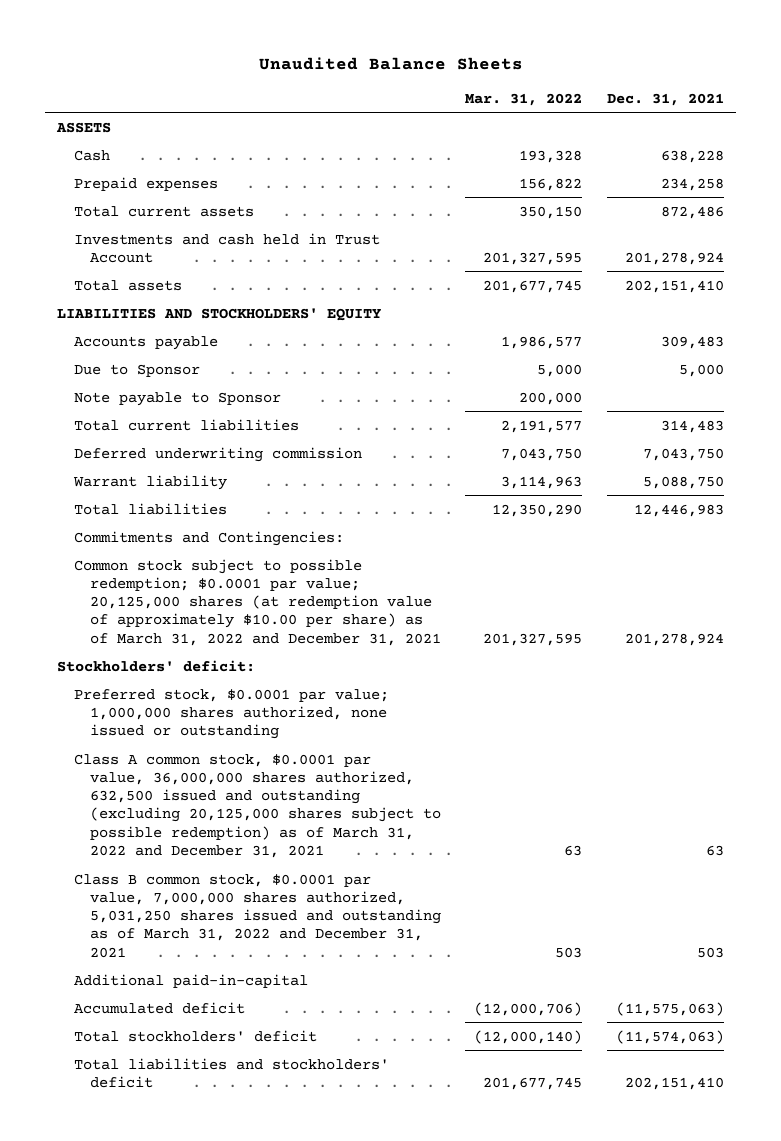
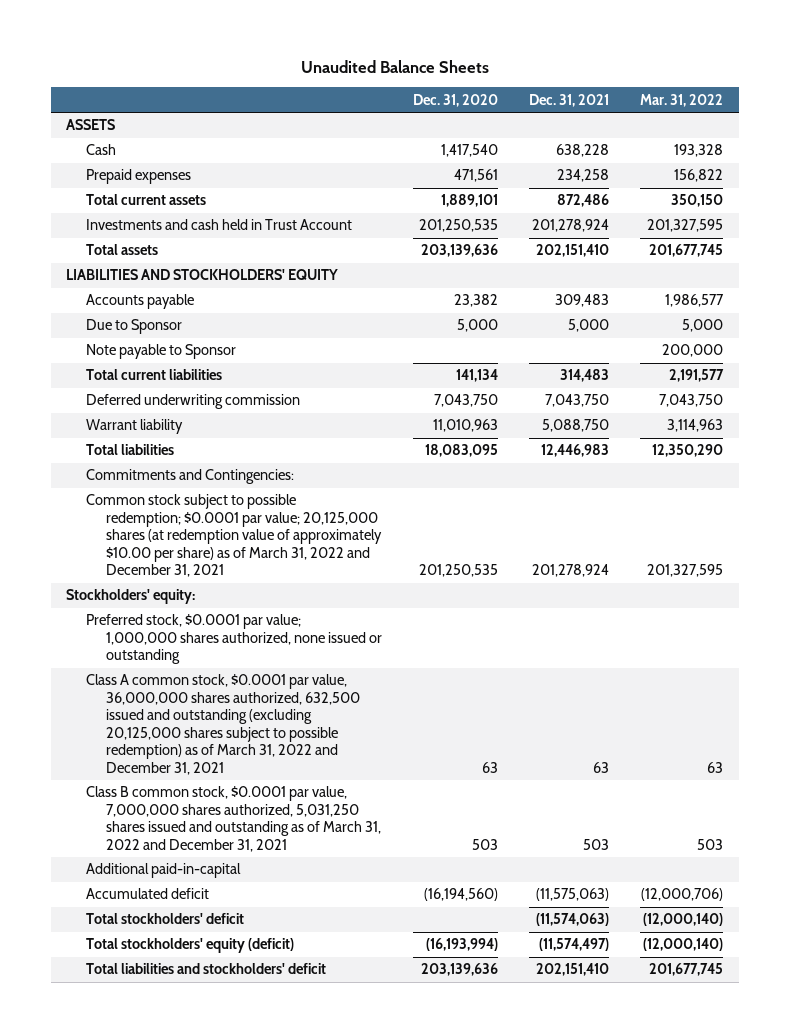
none -> [412,93,498,107] Dec. 31, 2020
[57,659,256,672] Stockholders' deficit: -> [66,589,196,605] Stockholders' equity:
none -> [85,938,294,954] Total stockholders' equity (deficit)

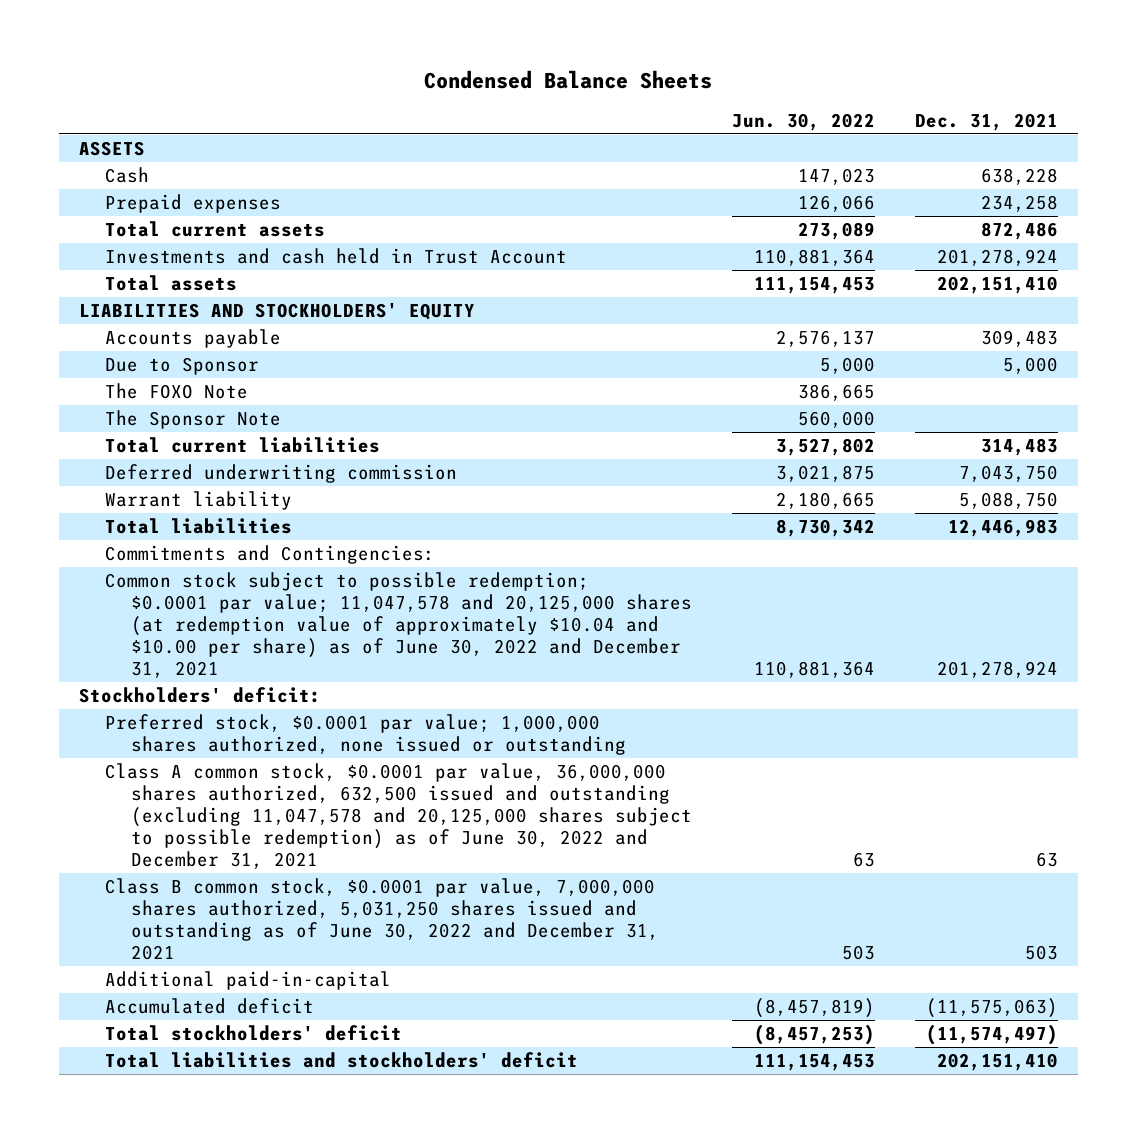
[300,59,489,73] Unaudited Balance Sheets -> [424,70,713,90] Condensed Balance Sheets
[412,93,498,107] Dec. 31, 2020 -> none
[639,93,723,107] Mar. 31, 2022 -> none
none -> [731,112,875,131] Jun. 30, 2022
[85,344,236,360] Note payable to Sponsor -> none
none -> [104,383,248,400] The FOXO Note
none -> [104,410,281,430] The Sponsor Note
[85,494,382,578] Common stock subject to possible redemption; $0.0001 par value; 20,125,000 shares (at redemption value of approximately $10.00 per share) as of March 31, 2022 and December 31, 2021 -> [104,572,692,678] Common stock subject to possible redemption; $0.0001 par value; 11,047,578 and 20,125,000 shares (at redemption value of approximately $10.04 and $10.00 per share) as of June 30, 2022 and December 31, 2021
[66,589,196,605] Stockholders' equity: -> [79,687,322,704] Stockholders' deficit:
[85,674,360,775] Class A common stock, $0.0001 par value, 36,000,000 shares authorized, 632,500 issued and outstanding (excluding 20,125,000 shares subject to possible redemption) as of March 31, 2022 and December 31, 2021 -> [104,763,692,869] Class A common stock, $0.0001 par value, 36,000,000 shares authorized, 632,500 issued and outstanding (excluding 11,047,578 and 20,125,000 shares subject to possible redemption) as of June 30, 2022 and December 31, 2021
[85,786,381,852] Class B common stock, $0.0001 par value, 7,000,000 shares authorized, 5,031,250 shares issued and outstanding as of March 31, 2022 and December 31, 2021 -> [104,878,659,960] Class B common stock, $0.0001 par value, 7,000,000 shares authorized, 5,031,250 shares issued and outstanding as of June 30, 2022 and December 31, 2021
[85,938,294,954] Total stockholders' equity (deficit) -> none
[535,913,609,927] (11,574,063) -> [925,1024,1058,1046] (11,574,497)

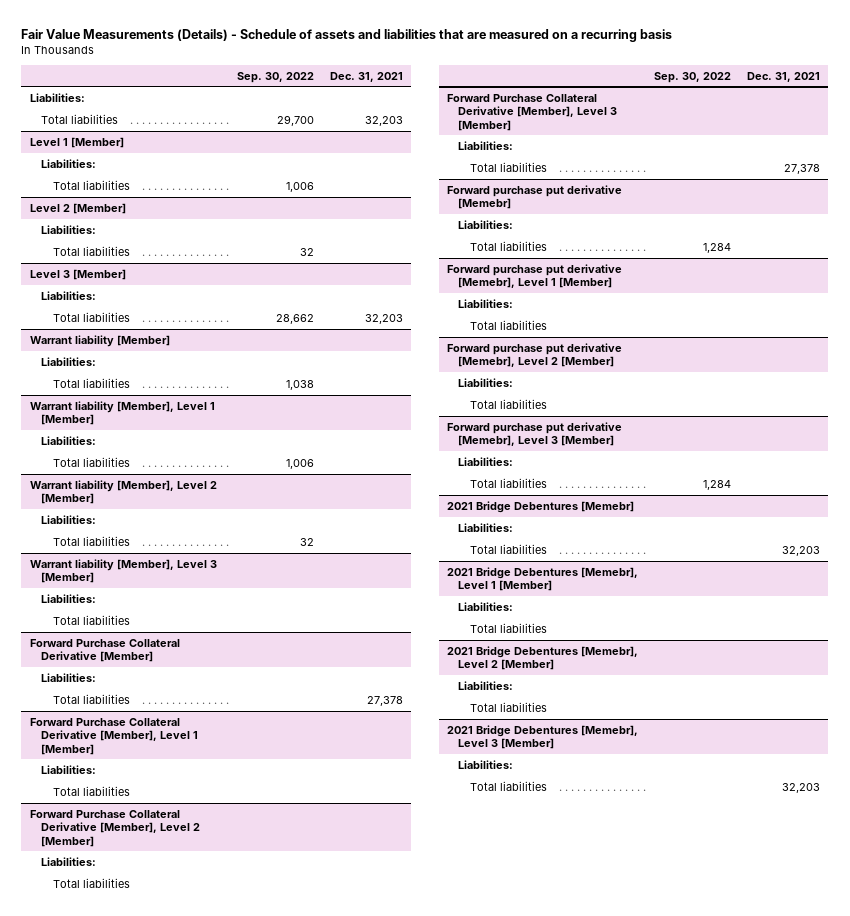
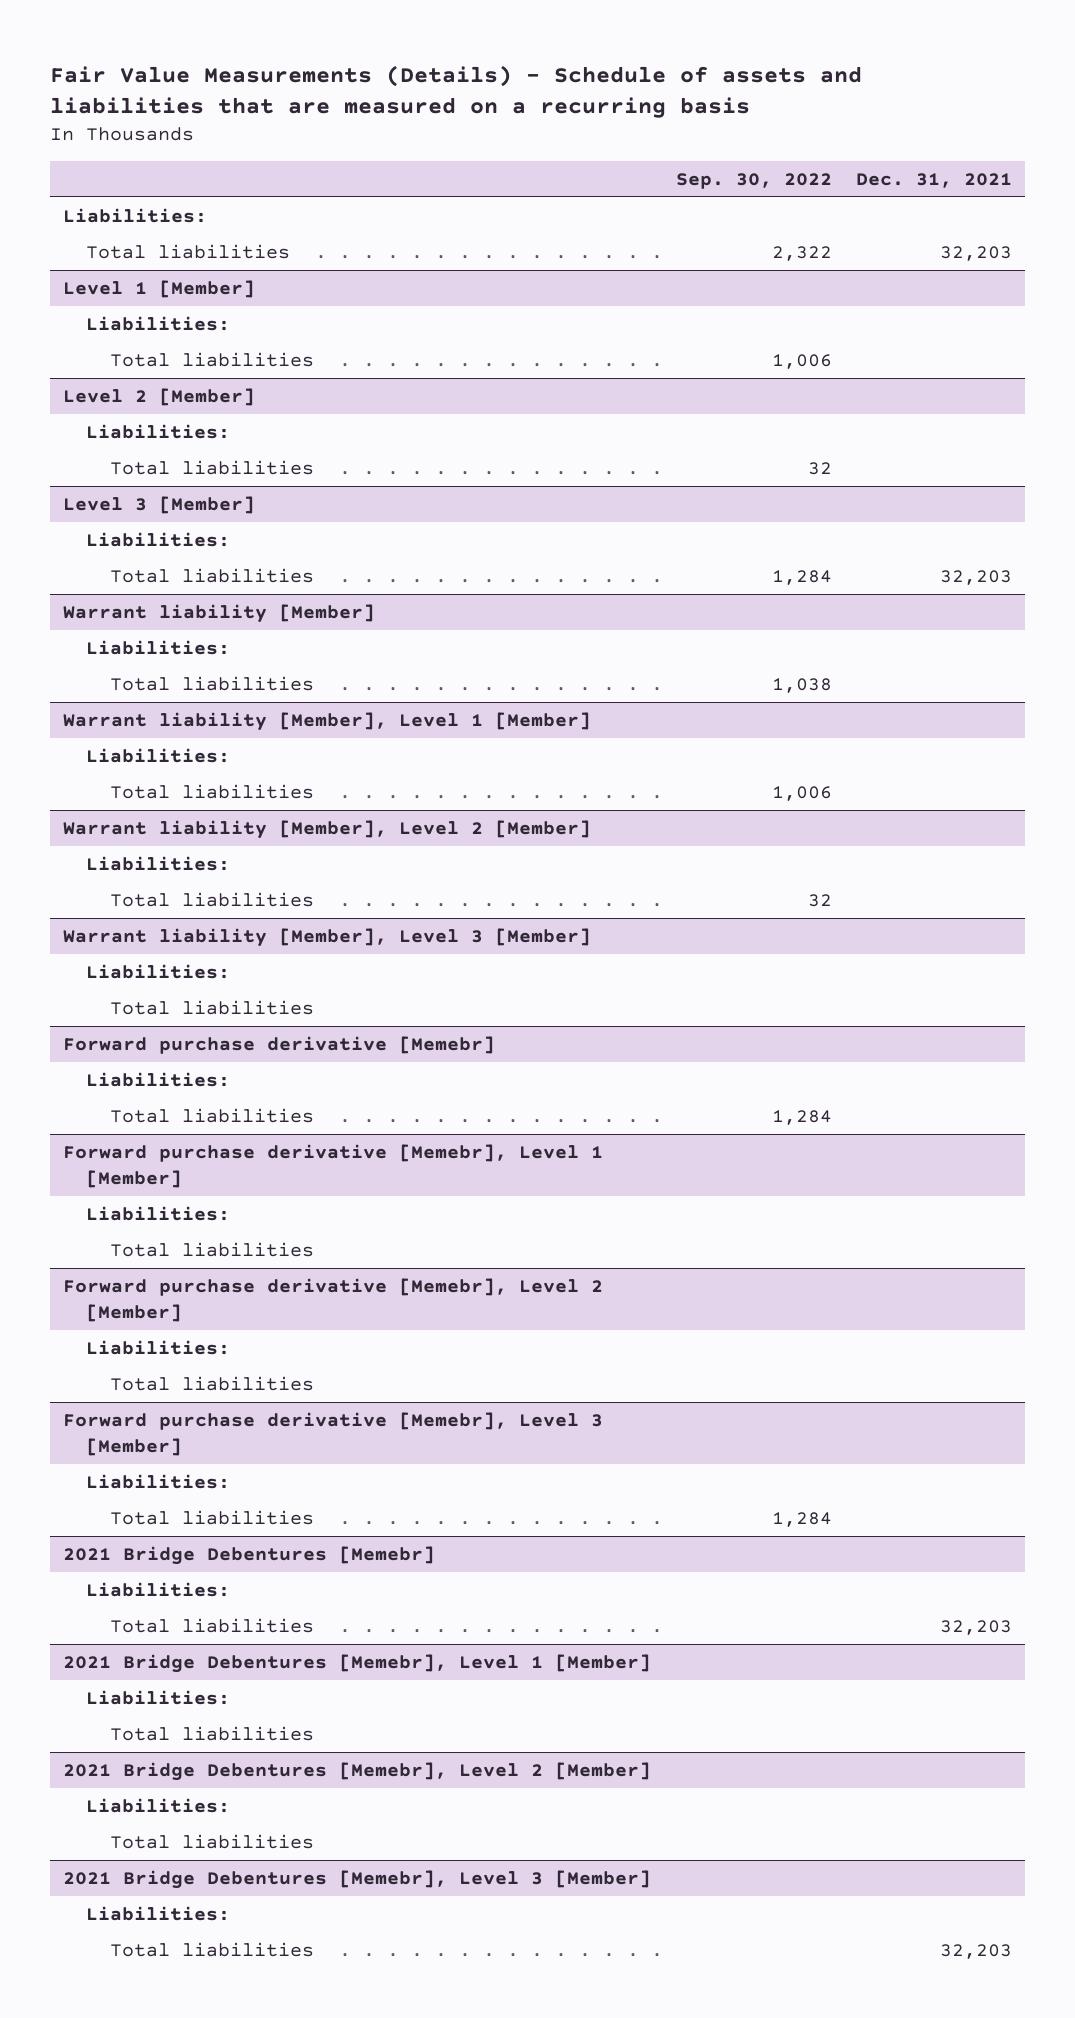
[276,114,314,126] 29,700 -> [771,246,832,262] 2,322
[275,313,314,324] 28,662 -> [771,570,832,586] 1,284
[29,638,180,663] Forward Purchase Collateral Derivative [Member] -> none
[41,672,97,682] Liabilities: -> none
[52,693,130,704] Total liabilities -> none
[29,717,199,755] Forward Purchase Collateral Derivative [Member], Level 1 [Member] -> none
[41,764,97,774] Liabilities: -> none
[52,785,130,796] Total liabilities -> none
[29,809,201,847] Forward Purchase Collateral Derivative [Member], Level 2 [Member] -> none
[41,856,97,866] Liabilities: -> none
[52,877,130,888] Total liabilities -> none
[446,93,618,131] Forward Purchase Collateral Derivative [Member], Level 3 [Member] -> none
[458,140,514,150] Liabilities: -> none
[469,161,547,172] Total liabilities -> none
[446,184,622,210] Forward purchase put derivative [Memebr] -> [62,1036,495,1055] Forward purchase derivative [Memebr]
[446,263,622,289] Forward purchase put derivative [Memebr], Level 1 [Member] -> [62,1144,603,1189] Forward purchase derivative [Memebr], Level 1 [Member]
[446,342,622,368] Forward purchase put derivative [Memebr], Level 2 [Member] -> [62,1278,603,1323] Forward purchase derivative [Memebr], Level 2 [Member]
[446,421,622,447] Forward purchase put derivative [Memebr], Level 3 [Member] -> [62,1412,603,1457] Forward purchase derivative [Memebr], Level 3 [Member]

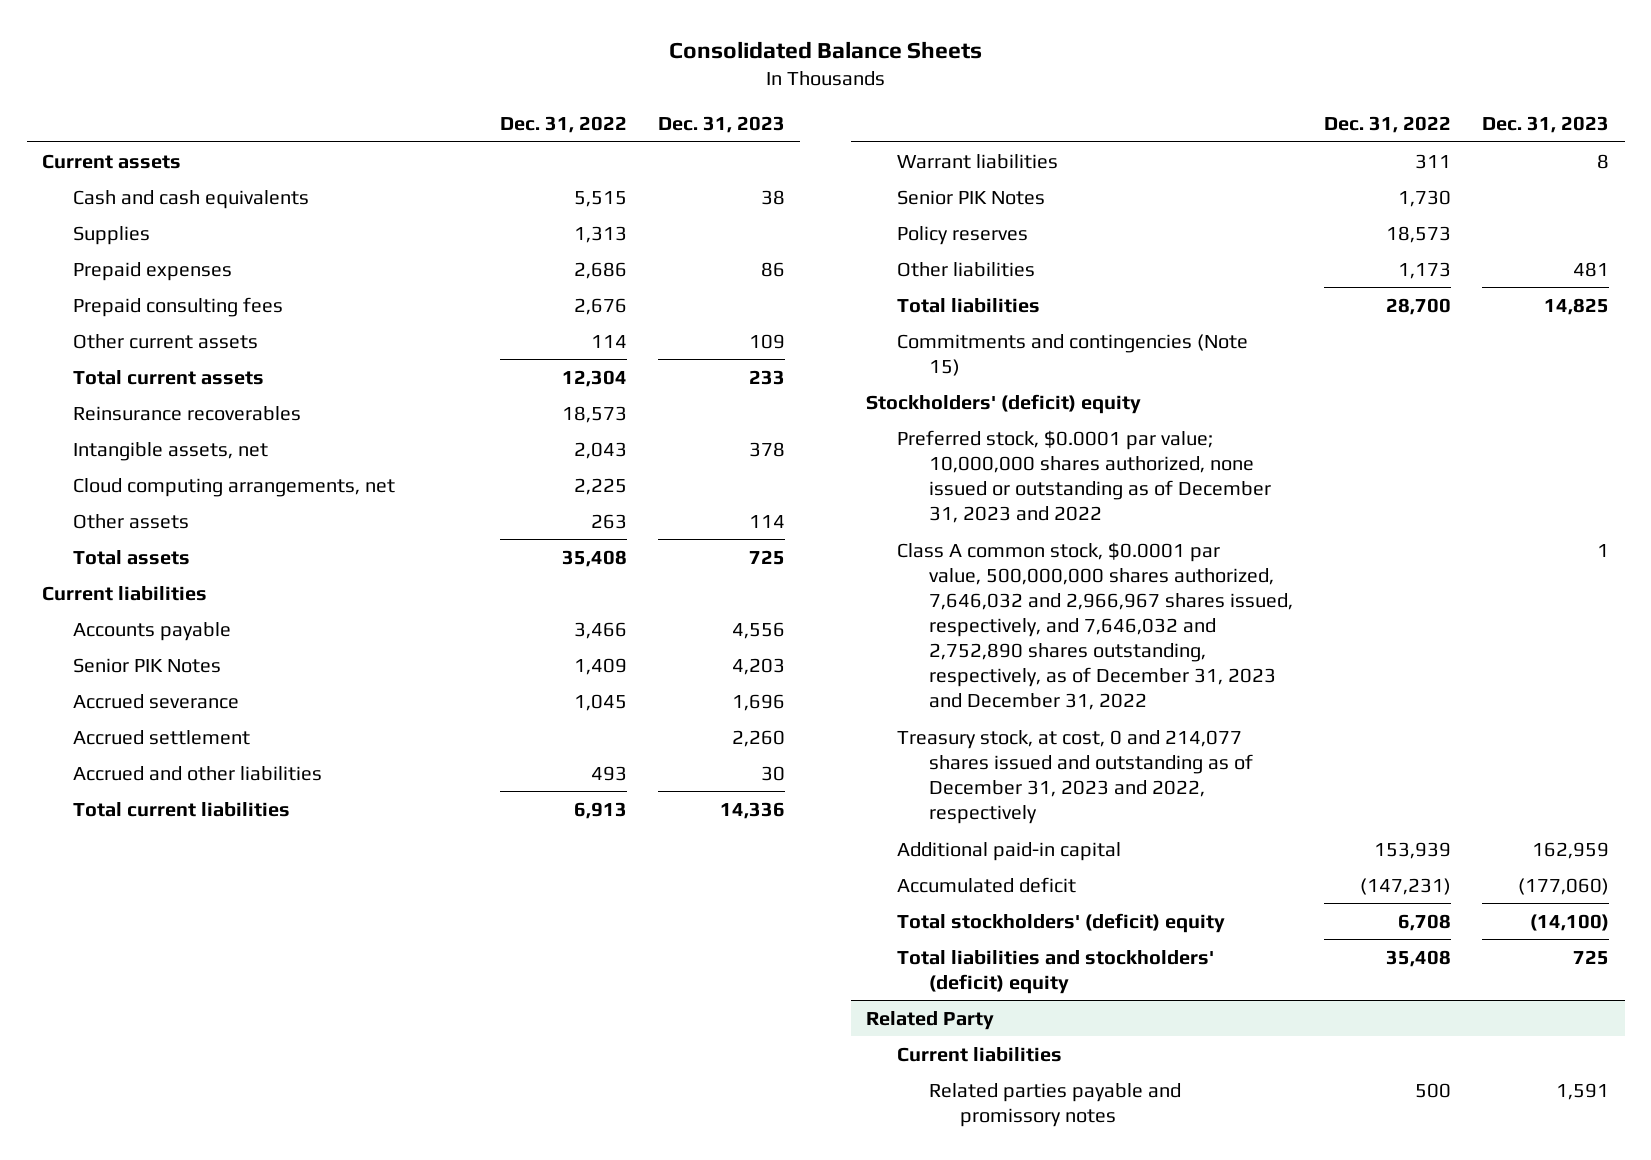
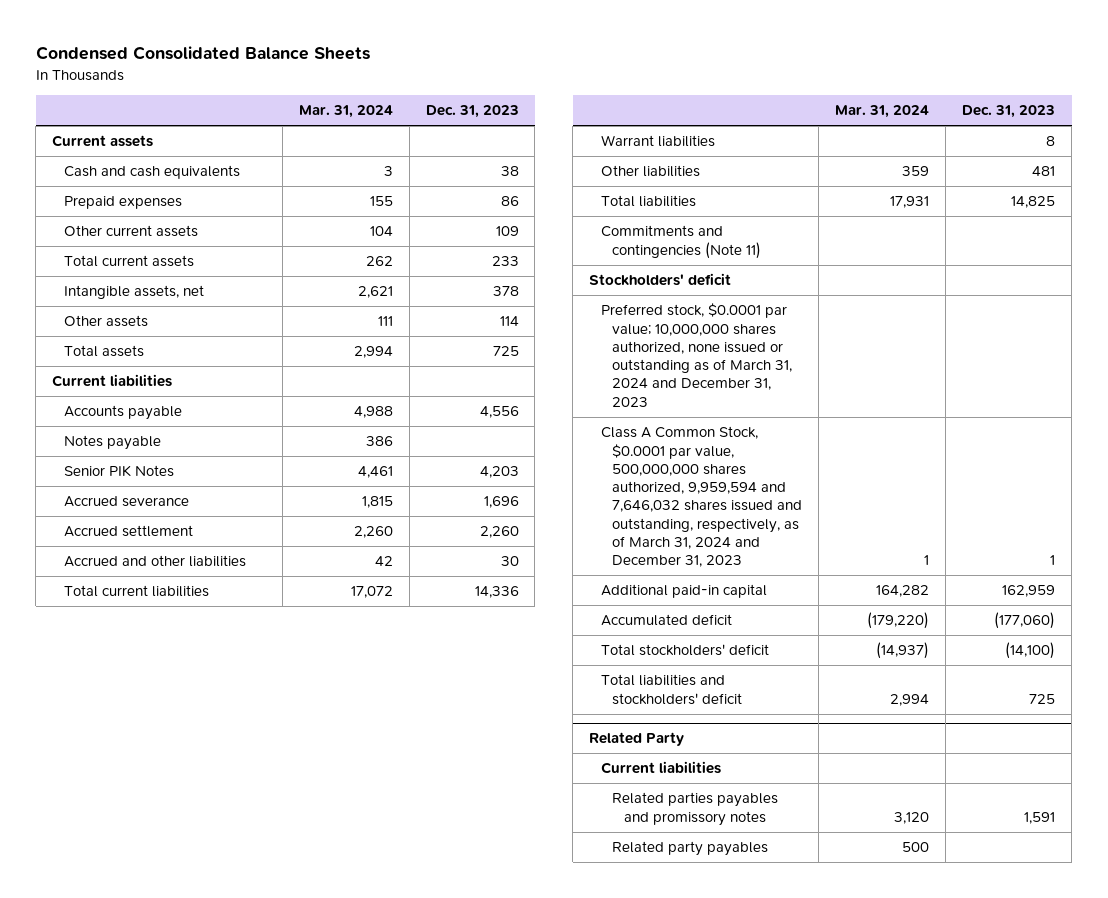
[668,40,982,59] Consolidated Balance Sheets -> [35,46,370,61] Condensed Consolidated Balance Sheets
[499,116,627,134] Dec. 31, 2022 -> none
none -> [298,105,393,119] Mar. 31, 2024
[73,225,151,245] Supplies -> none
[73,296,284,317] Prepaid consulting fees -> none
[73,405,302,421] Reinsurance recoverables -> none
[73,477,396,497] Cloud computing arrangements, net -> none
none -> [64,435,162,451] Notes payable
[897,189,1046,205] Senior PIK Notes -> none
[897,225,1029,245] Policy reserves -> none
[897,729,1253,824] Treasury stock, at cost, 0 and 214,077 shares issued and outstanding as of December 31, 2023 and 2022, respectively -> none
[897,333,1249,376] Commitments and contingencies (Note 15) -> [600,225,762,259] Commitments and contingencies (Note 11)
[866,393,1142,414] Stockholders' (deficit) equity -> [589,273,732,287] Stockholders' deficit
[897,429,1271,523] Preferred stock, $0.0001 par value; 10,000,000 shares authorized, none issued or outstanding as of December 31, 2023 and 2022 -> [600,303,793,407] Preferred stock, $0.0001 par value; 10,000,000 shares authorized, none issued or outstanding as of March 31, 2024 and December 31, 2023
[897,541,1293,710] Class A common stock, $0.0001 par value, 500,000,000 shares authorized, 7,646,032 and 2,966,967 shares issued, respectively, and 7,646,032 and 2,752,890 shares outstanding, respectively, as of December 31, 2023 and December 31, 2022 -> [600,426,803,568] Class A Common Stock, $0.0001 par value, 500,000,000 shares authorized, 9,959,594 and 7,646,032 shares issued and outstanding, respectively, as of March 31, 2024 and December 31, 2023
[897,912,1226,933] Total stockholders' (deficit) equity -> [600,644,769,657] Total stockholders' deficit
[897,949,1215,994] Total liabilities and stockholders' (deficit) equity -> [600,674,743,705] Total liabilities and stockholders' deficit
[928,1082,1181,1127] Related parties payable and promissory notes -> [612,792,779,826] Related parties payables and promissory notes
none -> [612,841,769,857] Related party payables

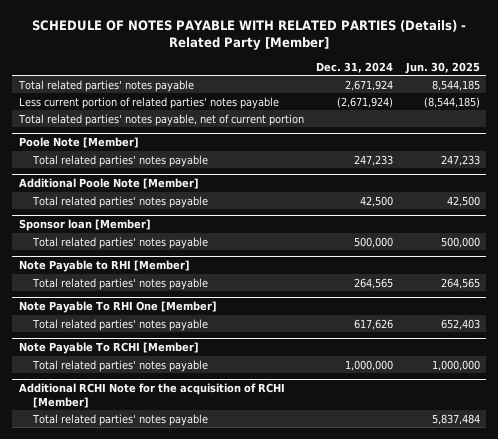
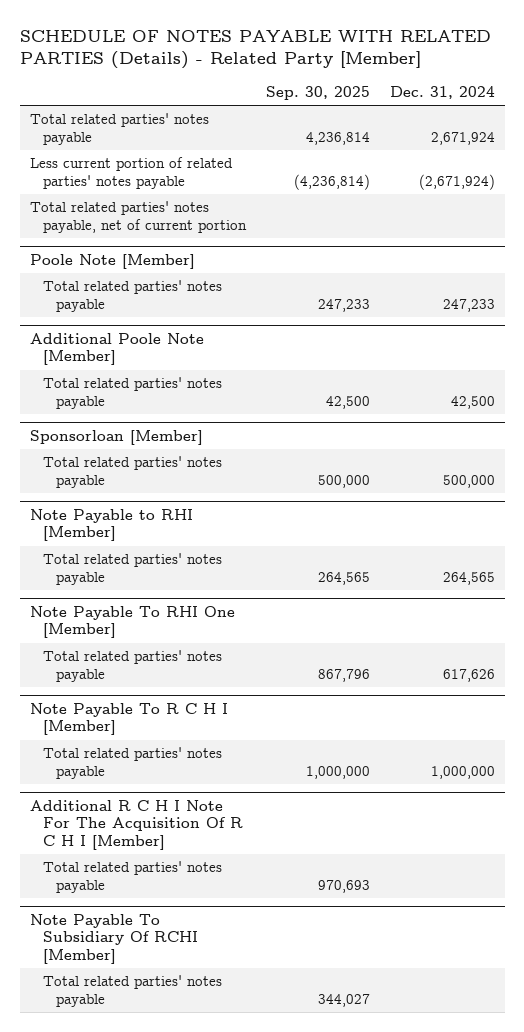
[404,61,480,74] Jun. 30, 2025 -> none
none -> [265,86,370,101] Sep. 30, 2025
[18,219,151,232] Sponsor loan [Member] -> [29,429,203,445] Sponsorloan [Member]
[18,342,199,355] Note Payable To RCHI [Member] -> [29,702,228,736] Note Payable To R C H I [Member]
[18,383,285,408] Additional RCHI Note for the acquisition of RCHI [Member] -> [29,799,243,850] Additional R C H I Note For The Acquisition Of R C H I [Member]
none -> [29,913,198,964] Note Payable To Subsidiary Of RCHI [Member]
none -> [42,975,222,1007] Total related parties' notes payable

